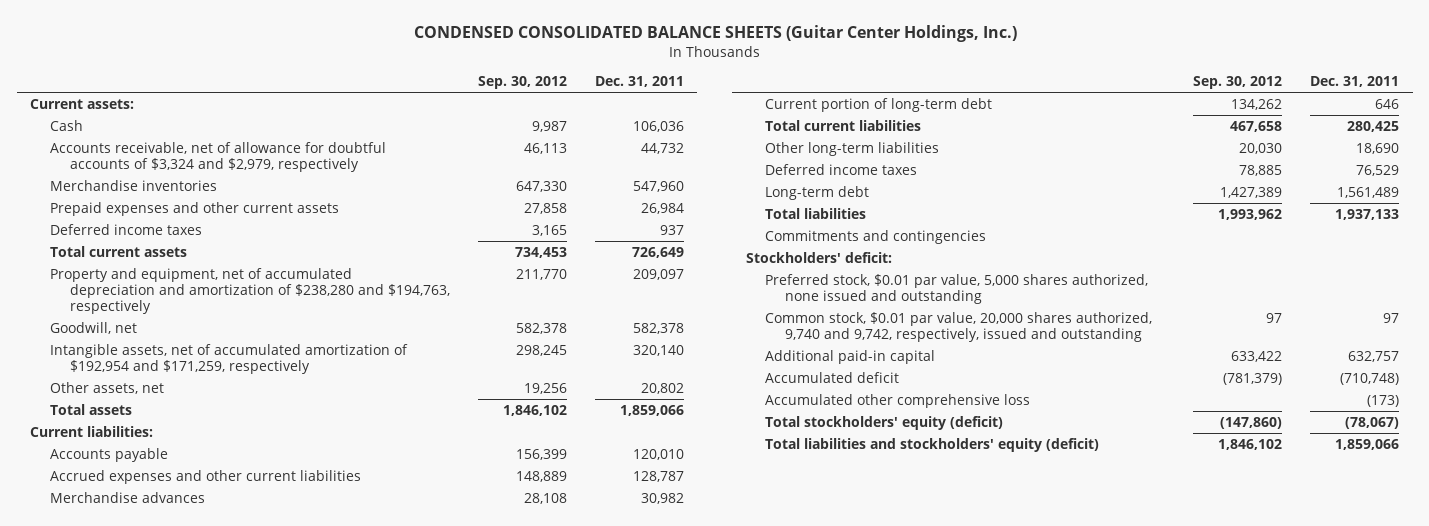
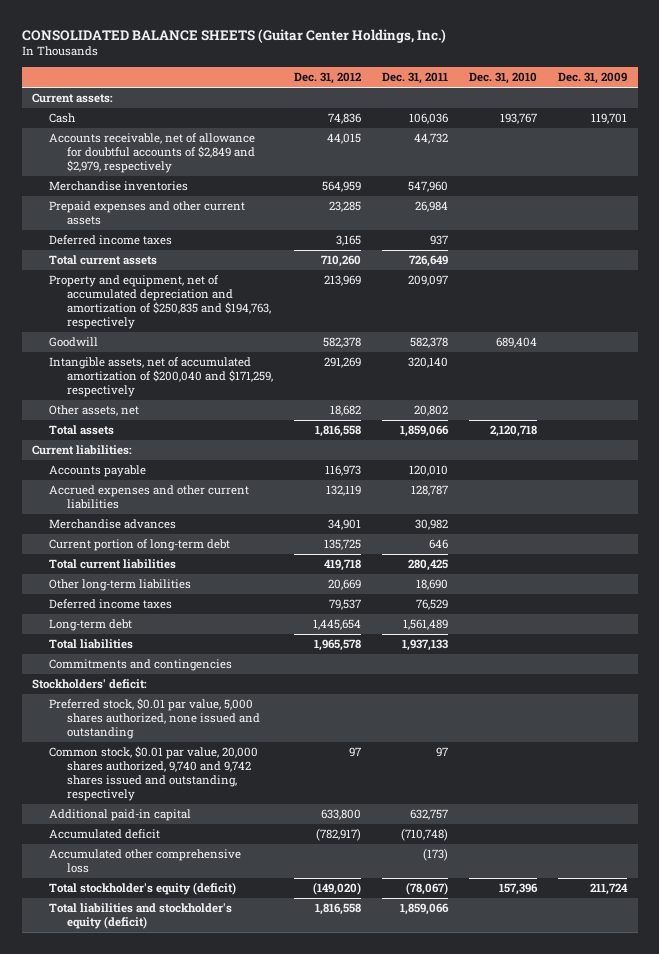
[413,24,1017,42] CONDENSED CONSOLIDATED BALANCE SHEETS (Guitar Center Holdings, Inc.) -> [21,28,446,43] CONSOLIDATED BALANCE SHEETS (Guitar Center Holdings, Inc.)
[477,76,567,90] Sep. 30, 2012 -> none
none -> [293,72,361,85] Dec. 31, 2012
none -> [469,72,538,85] Dec. 31, 2010
none -> [558,72,628,85] Dec. 31, 2009
[50,141,387,173] Accounts receivable, net of allowance for doubtful accounts of $3,324 and $2,979, respectively -> [49,133,256,174] Accounts receivable, net of allowance for doubtful accounts of $2,849 and $2,979, respectively
[50,267,450,315] Property and equipment, net of accumulated depreciation and amortization of $238,280 and $194,763, respectively -> [49,275,271,330] Property and equipment, net of accumulated depreciation and amortization of $250,835 and $194,763, respectively
[50,321,138,334] Goodwill, net -> [49,337,99,348] Goodwill
[50,343,409,375] Intangible assets, net of accumulated amortization of $192,954 and $171,259, respectively -> [49,357,273,398] Intangible assets, net of accumulated amortization of $200,040 and $171,259, respectively
[765,311,1153,343] Common stock, $0.01 par value, 20,000 shares authorized, 9,740 and 9,742, respectively, issued and outstanding -> [49,746,259,802] Common stock, $0.01 par value, 20,000 shares authorized, 9,740 and 9,742 shares issued and outstanding, respectively
[765,415,1004,430] Total stockholders' equity (deficit) -> [49,882,237,896] Total stockholder's equity (deficit)
[765,437,1100,452] Total liabilities and stockholders' equity (deficit) -> [49,903,233,930] Total liabilities and stockholder's equity (deficit)

